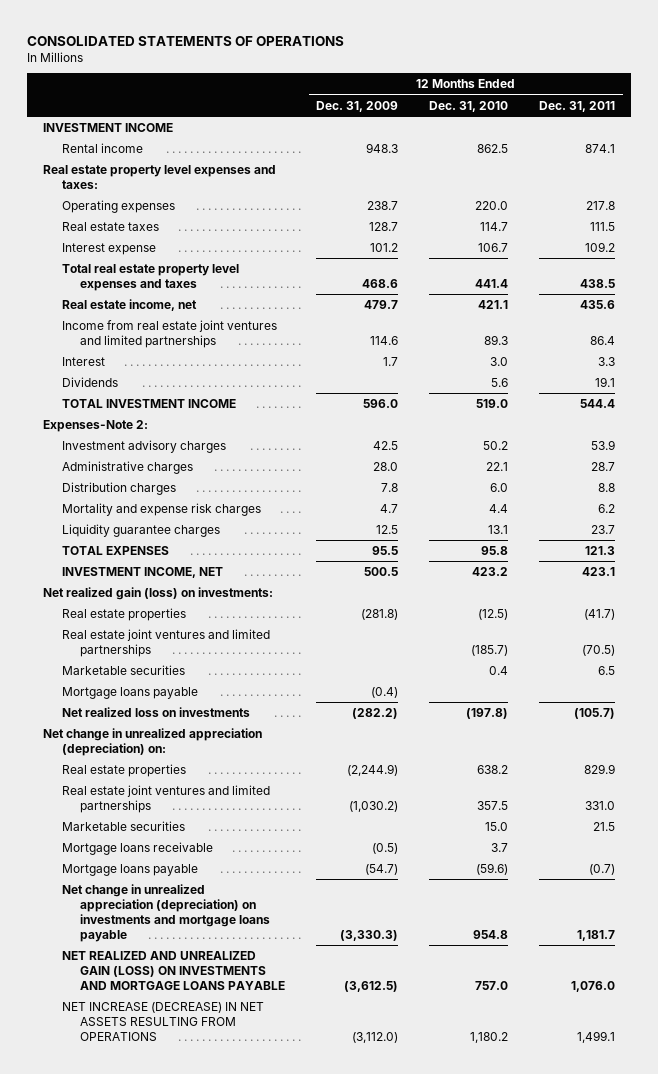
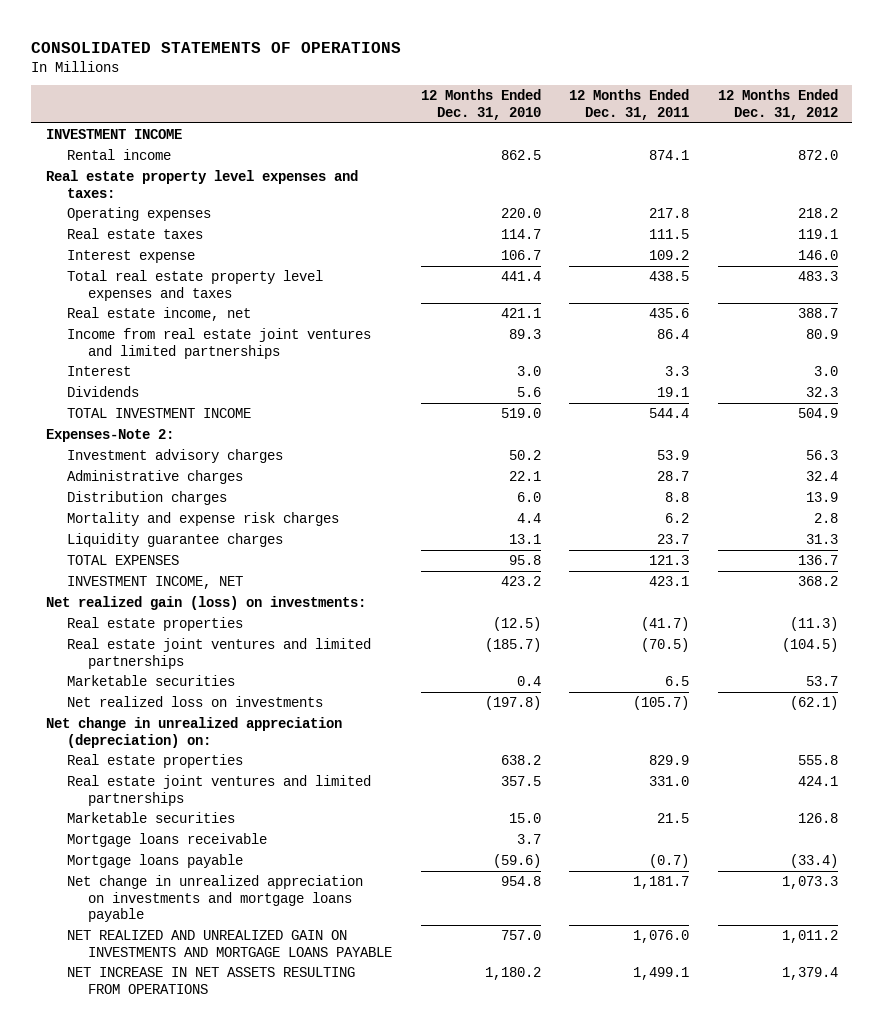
[316,100,399,112] Dec. 31, 2009 -> none
none -> [717,89,838,120] 12 Months Ended Dec. 31, 2012
[61,686,198,699] Mortgage loans payable -> none
[61,883,271,942] Net change in unrealized appreciation (depreciation) on investments and mortgage loans payable -> [66,874,363,923] Net change in unrealized appreciation on investments and mortgage loans payable
[61,950,286,990] NET REALIZED AND UNREALIZED GAIN (LOSS) ON INVESTMENTS AND MORTGAGE LOANS PAYABLE -> [66,929,393,957] NET REALIZED AND UNREALIZED GAIN ON INVESTMENTS AND MORTGAGE LOANS PAYABLE
[61,1001,264,1041] NET INCREASE (DECREASE) IN NET ASSETS RESULTING FROM OPERATIONS -> [66,966,355,994] NET INCREASE IN NET ASSETS RESULTING FROM OPERATIONS

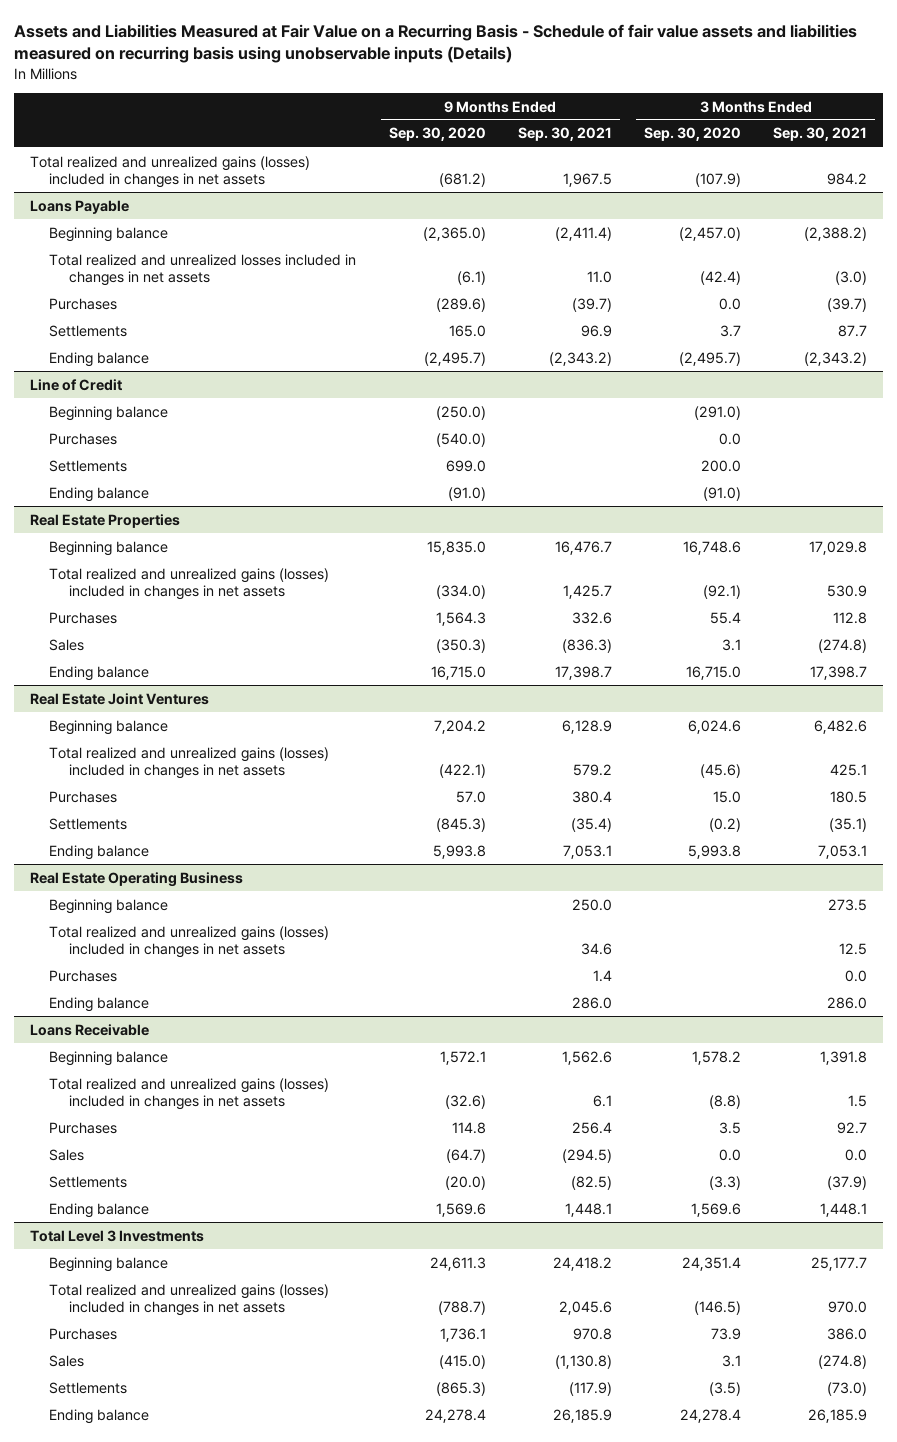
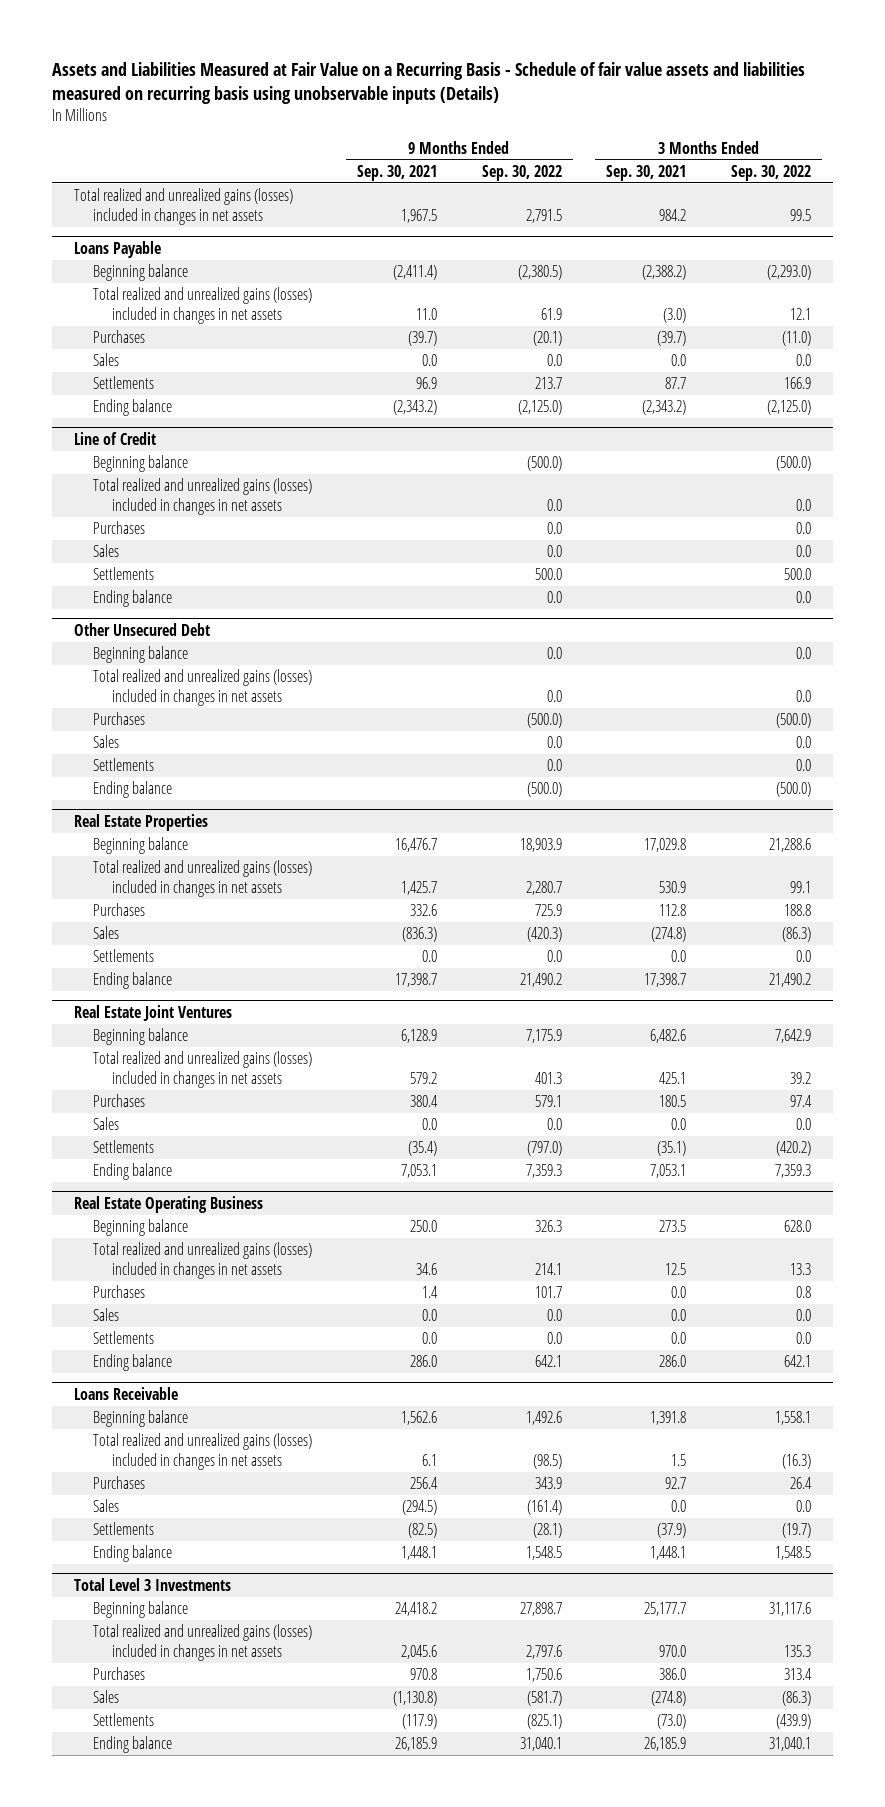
[388,127,486,142] Sep. 30, 2020 -> none
[643,127,741,142] Sep. 30, 2020 -> none
none -> [481,164,562,181] Sep. 30, 2022
none -> [730,164,811,181] Sep. 30, 2022
[49,253,357,286] Total realized and unrealized losses included in changes in net assets -> [93,287,313,324] Total realized and unrealized gains (losses) included in changes in net assets
none -> [93,353,120,367] Sales
none -> [93,478,313,515] Total realized and unrealized gains (losses) included in changes in net assets
none -> [93,544,120,558] Sales
none -> [74,622,211,636] Other Unsecured Debt
none -> [93,646,189,664] Beginning balance
none -> [93,669,313,706] Total realized and unrealized gains (losses) included in changes in net assets
none -> [93,712,146,726] Purchases
none -> [93,735,120,749] Sales
none -> [93,758,155,772] Settlements
none -> [93,781,173,799] Ending balance
none -> [93,949,155,963] Settlements
none -> [93,1117,120,1131] Sales
none -> [93,1308,120,1322] Sales
none -> [93,1331,155,1345] Settlements

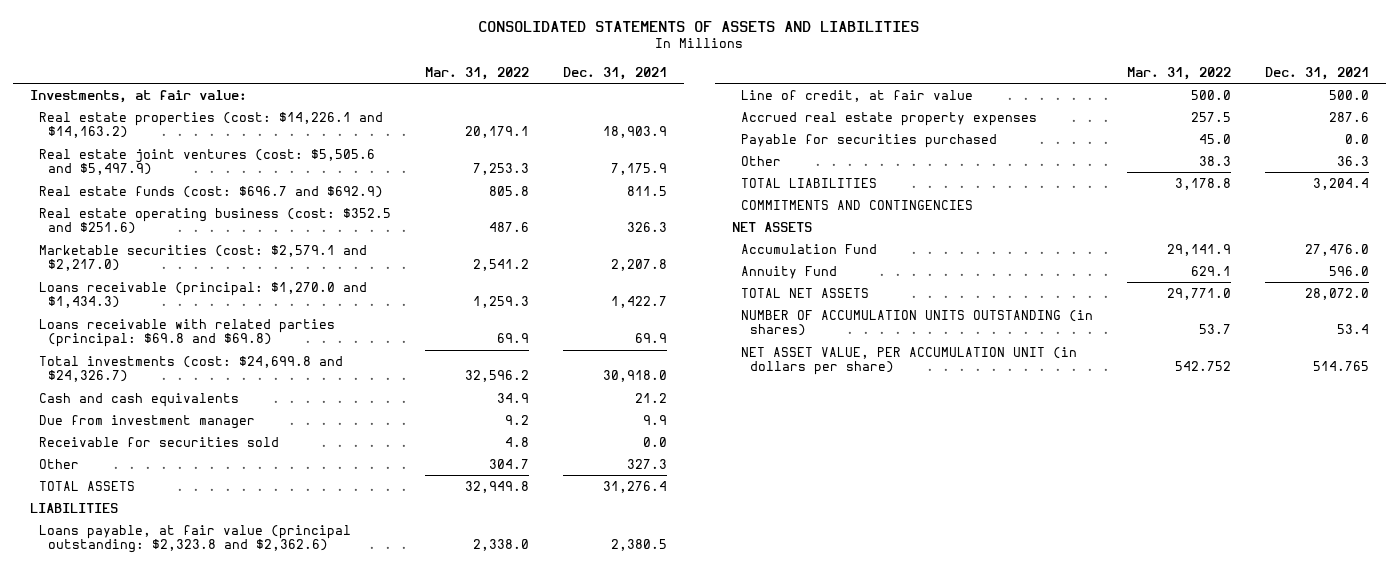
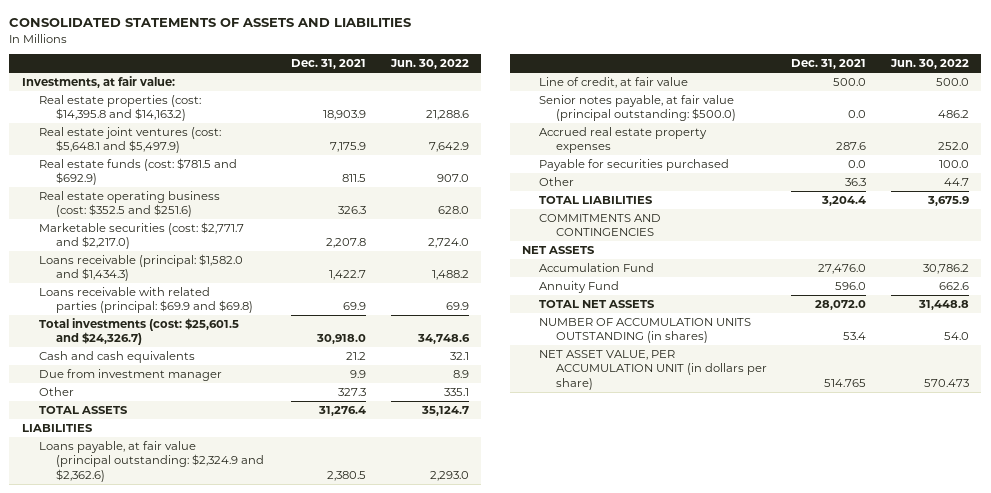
[424,66,529,80] Mar. 31, 2022 -> none
none -> [389,59,469,70] Jun. 30, 2022
[38,111,383,139] Real estate properties (cost: $14,226.1 and $14,163.2) -> [38,94,201,122] Real estate properties (cost: $14,395.8 and $14,163.2)
[38,148,375,176] Real estate joint ventures (cost: $5,505.6 and $5,497.9) -> [38,126,221,154] Real estate joint ventures (cost: $5,648.1 and $5,497.9)
[38,185,383,198] Real estate funds (cost: $696.7 and $692.9) -> [38,157,237,186] Real estate funds (cost: $781.5 and $692.9)
[38,244,367,272] Marketable securities (cost: $2,579.1 and $2,217.0) -> [38,221,244,250] Marketable securities (cost: $2,771.7 and $2,217.0)
[38,281,367,309] Loans receivable (principal: $1,270.0 and $1,434.3) -> [38,253,243,282] Loans receivable (principal: $1,582.0 and $1,434.3)
[38,318,335,348] Loans receivable with related parties (principal: $69.8 and $69.8) -> [38,286,253,314] Loans receivable with related parties (principal: $69.9 and $69.8)
[38,355,343,383] Total investments (cost: $24,699.8 and $24,326.7) -> [38,317,239,346] Total investments (cost: $25,601.5 and $24,326.7)
[38,436,279,447] Receivable for securities sold -> none
[38,524,351,554] Loans payable, at fair value (principal outstanding: $2,323.8 and $2,362.6) -> [38,440,264,482] Loans payable, at fair value (principal outstanding: $2,324.9 and $2,362.6)
none -> [538,94,736,122] Senior notes payable, at fair value (principal outstanding: $500.0)

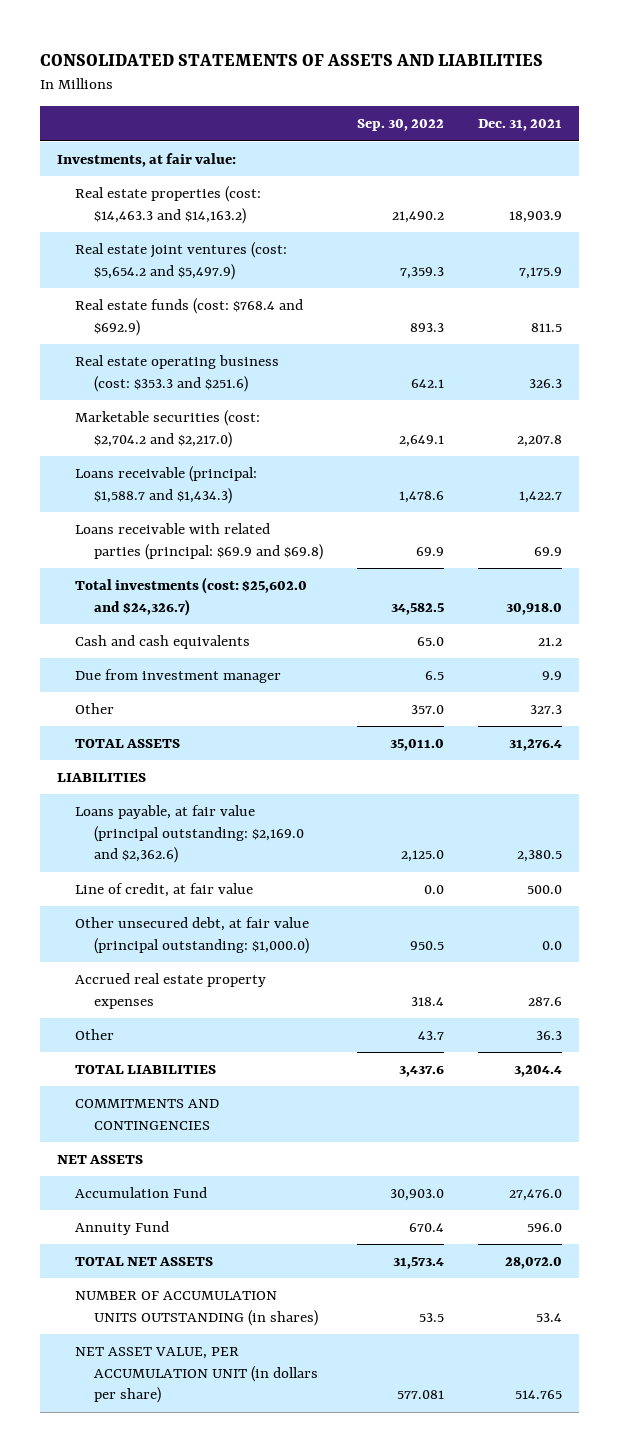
[389,59,469,70] Jun. 30, 2022 -> none
none -> [356,119,444,132] Sep. 30, 2022
[38,94,201,122] Real estate properties (cost: $14,395.8 and $14,163.2) -> [75,186,262,224] Real estate properties (cost: $14,463.3 and $14,163.2)
[38,126,221,154] Real estate joint ventures (cost: $5,648.1 and $5,497.9) -> [75,242,288,280] Real estate joint ventures (cost: $5,654.2 and $5,497.9)
[38,157,237,186] Real estate funds (cost: $781.5 and $692.9) -> [75,298,304,336] Real estate funds (cost: $768.4 and $692.9)
[38,190,220,218] Real estate operating business (cost: $352.5 and $251.6) -> [75,355,280,392] Real estate operating business (cost: $353.3 and $251.6)
[38,221,244,250] Marketable securities (cost: $2,771.7 and $2,217.0) -> [75,410,261,448] Marketable securities (cost: $2,704.2 and $2,217.0)
[38,253,243,282] Loans receivable (principal: $1,582.0 and $1,434.3) -> [75,466,258,504] Loans receivable (principal: $1,588.7 and $1,434.3)
[38,317,239,346] Total investments (cost: $25,601.5 and $24,326.7) -> [75,577,308,616] Total investments (cost: $25,602.0 and $24,326.7)
[38,440,264,482] Loans payable, at fair value (principal outstanding: $2,324.9 and $2,362.6) -> [75,805,304,864] Loans payable, at fair value (principal outstanding: $2,169.0 and $2,362.6)
[538,94,736,122] Senior notes payable, at fair value (principal outstanding: $500.0) -> none
none -> [75,917,310,954] Other unsecured debt, at fair value (principal outstanding: $1,000.0)
[538,158,729,171] Payable for securities purchased -> none

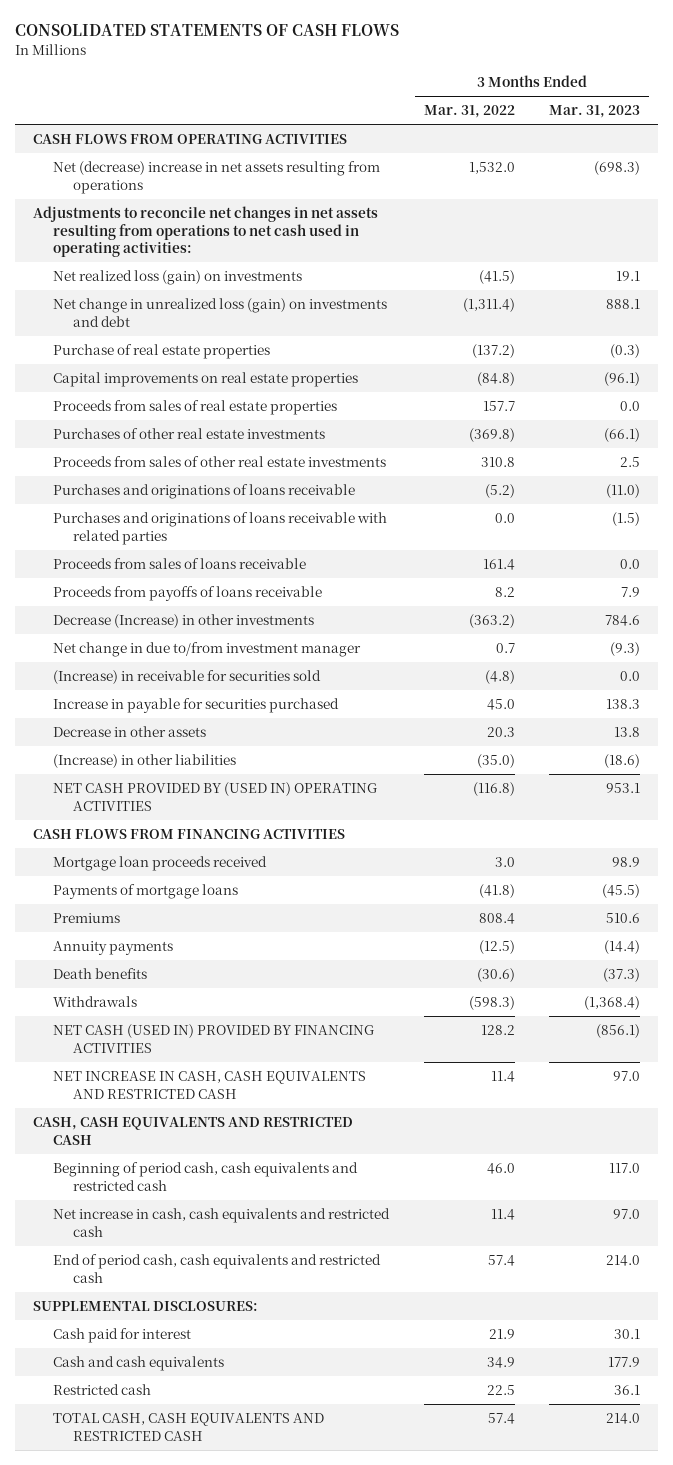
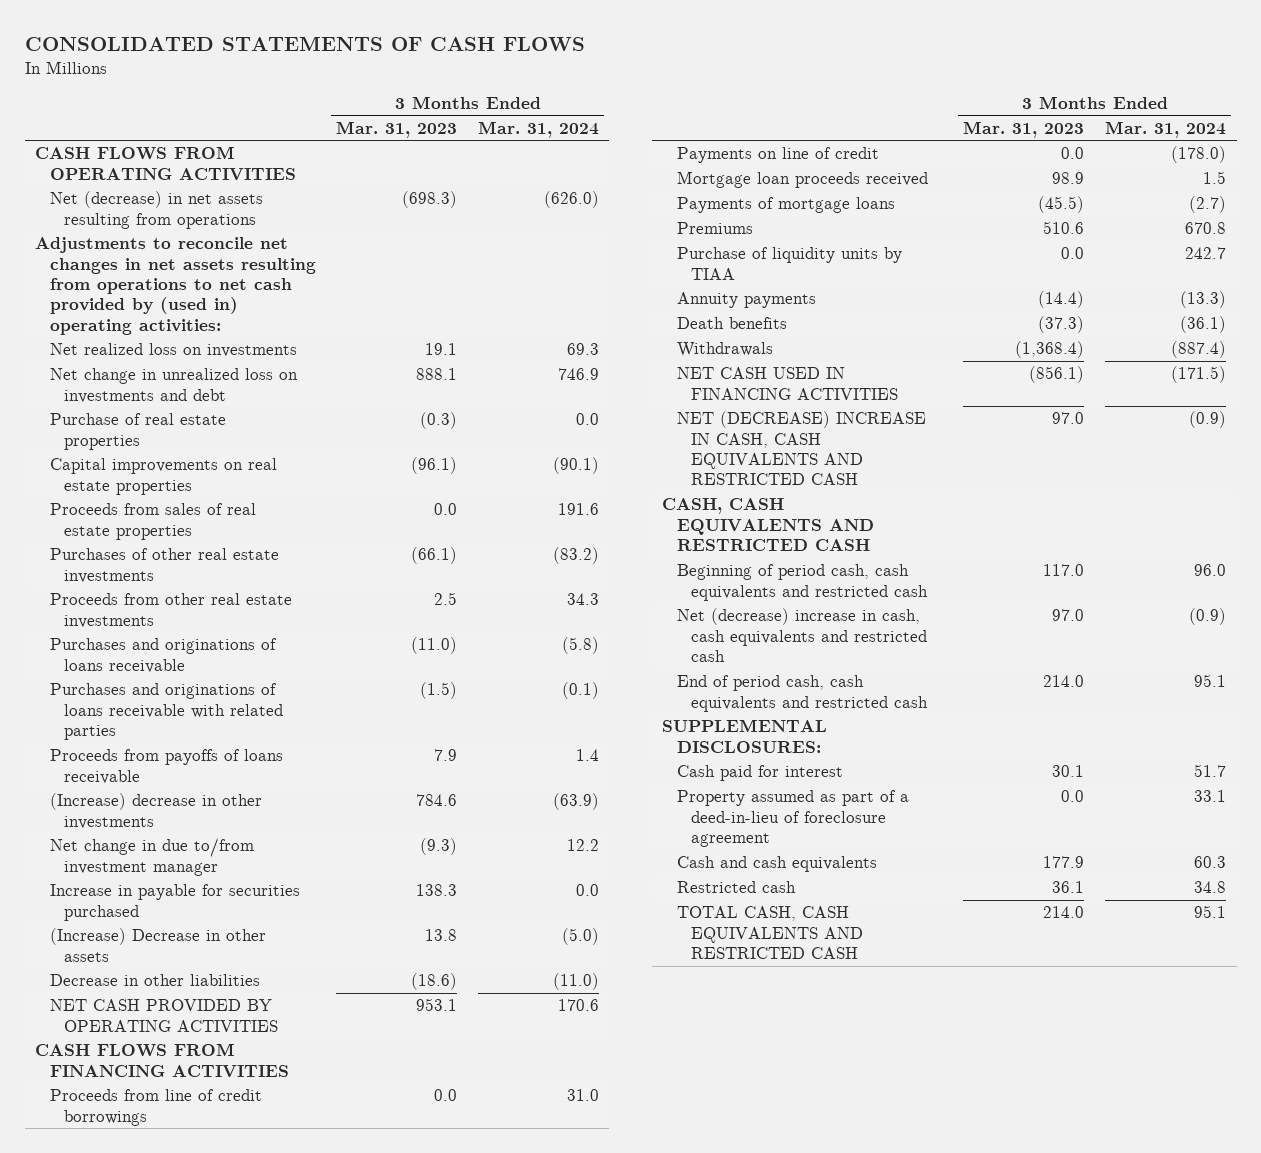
[423,105,515,119] Mar. 31, 2022 -> none
none -> [478,120,600,138] Mar. 31, 2024
[52,161,380,194] Net (decrease) increase in net assets resulting from operations -> [49,191,263,229] Net (decrease) in net assets resulting from operations
[32,206,378,258] Adjustments to reconcile net changes in net assets resulting from operations to net cash used in operating activities: -> [34,237,316,335] Adjustments to reconcile net changes in net assets resulting from operations to net cash provided by (used in) operating activities:
[52,270,302,286] Net realized loss (gain) on investments -> [49,343,297,358] Net realized loss on investments
[52,298,387,327] Net change in unrealized loss (gain) on investments and debt -> [49,368,298,403] Net change in unrealized loss on investments and debt
[52,456,386,468] Proceeds from sales of other real estate investments -> [49,593,292,628] Proceeds from other real estate investments
[52,558,306,570] Proceeds from sales of loans receivable -> none
[52,614,314,629] Decrease (Increase) in other investments -> [49,793,262,829] (Increase) decrease in other investments
[52,670,321,685] (Increase) in receivable for securities sold -> none
[52,726,206,738] Decrease in other assets -> [49,928,266,962] (Increase) Decrease in other assets
[52,754,236,769] (Increase) in other liabilities -> [49,974,260,987] Decrease in other liabilities
[52,782,377,811] NET CASH PROVIDED BY (USED IN) OPERATING ACTIVITIES -> [49,999,279,1032] NET CASH PROVIDED BY OPERATING ACTIVITIES
none -> [49,1089,262,1126] Proceeds from line of credit borrowings
none -> [676,147,879,164] Payments on line of credit
none -> [676,247,902,280] Purchase of liquidity units by TIAA
[52,1024,374,1053] NET CASH (USED IN) PROVIDED BY FINANCING ACTIVITIES -> [676,367,899,400] NET CASH USED IN FINANCING ACTIVITIES
[52,1071,366,1099] NET INCREASE IN CASH, CASH EQUIVALENTS AND RESTRICTED CASH -> [676,411,926,486] NET (DECREASE) INCREASE IN CASH, CASH EQUIVALENTS AND RESTRICTED CASH
[52,1208,390,1237] Net increase in cash, cash equivalents and restricted cash -> [676,608,928,663] Net (decrease) increase in cash, cash equivalents and restricted cash
none -> [676,790,909,848] Property assumed as part of a deed-in-lieu of foreclosure agreement

